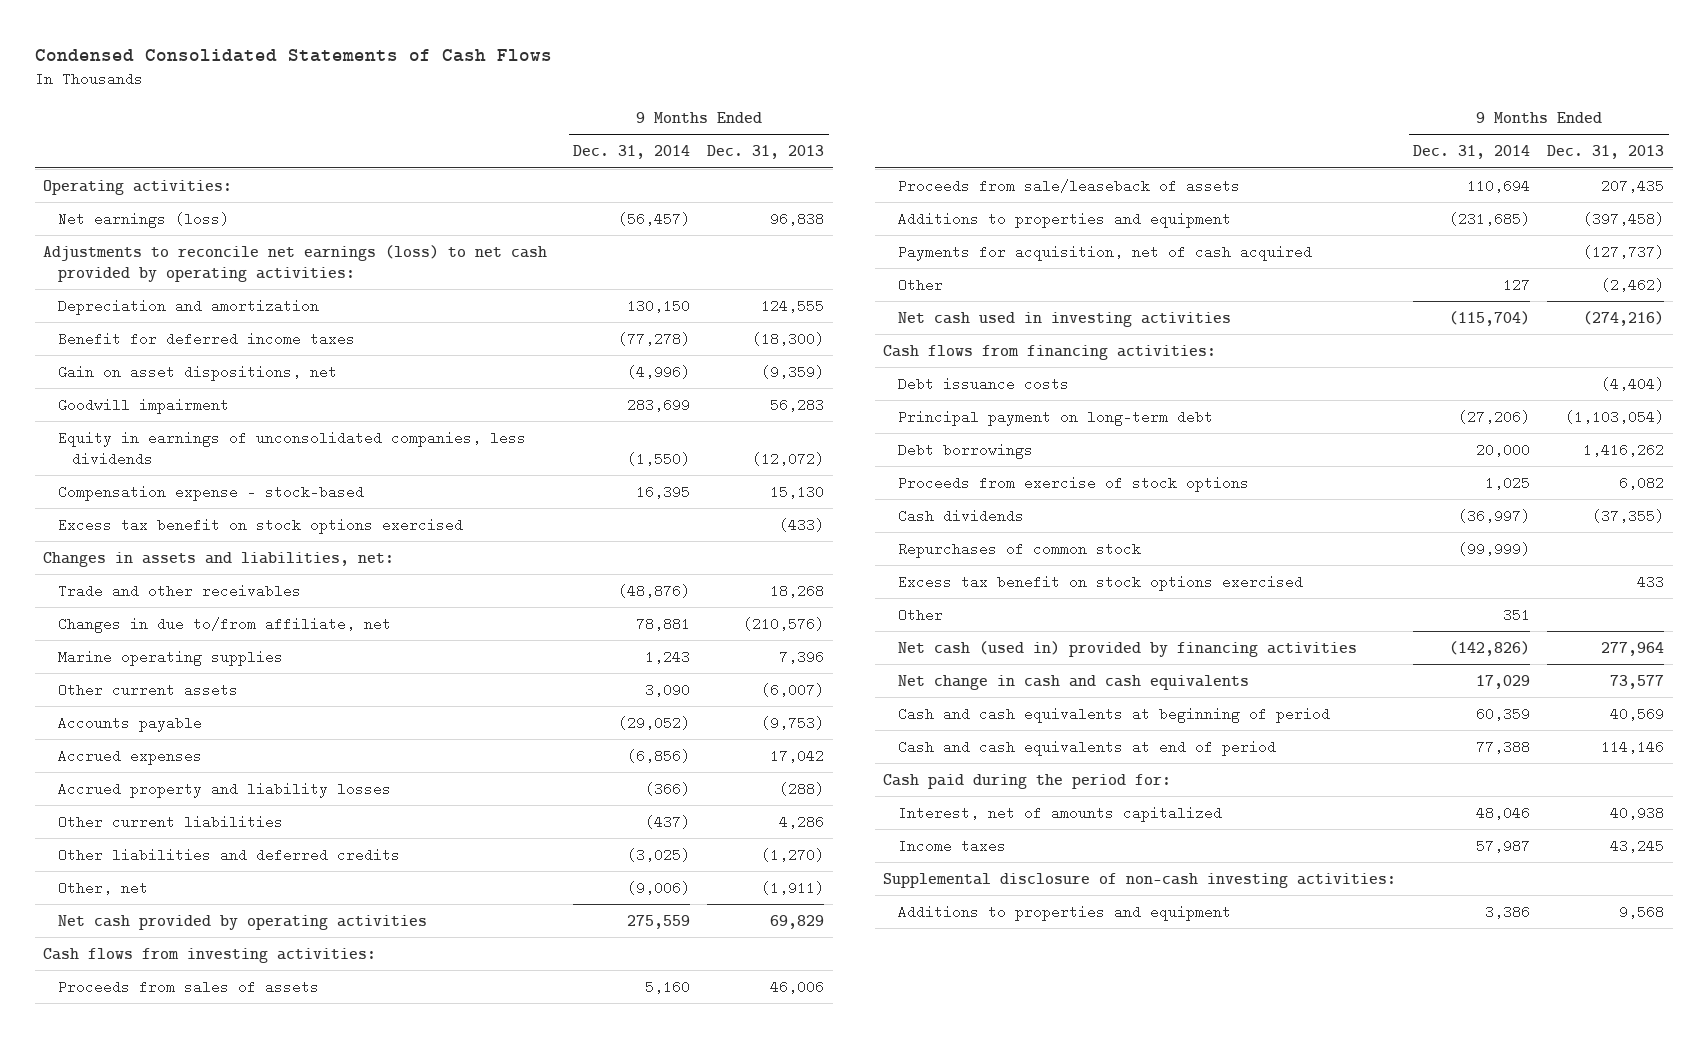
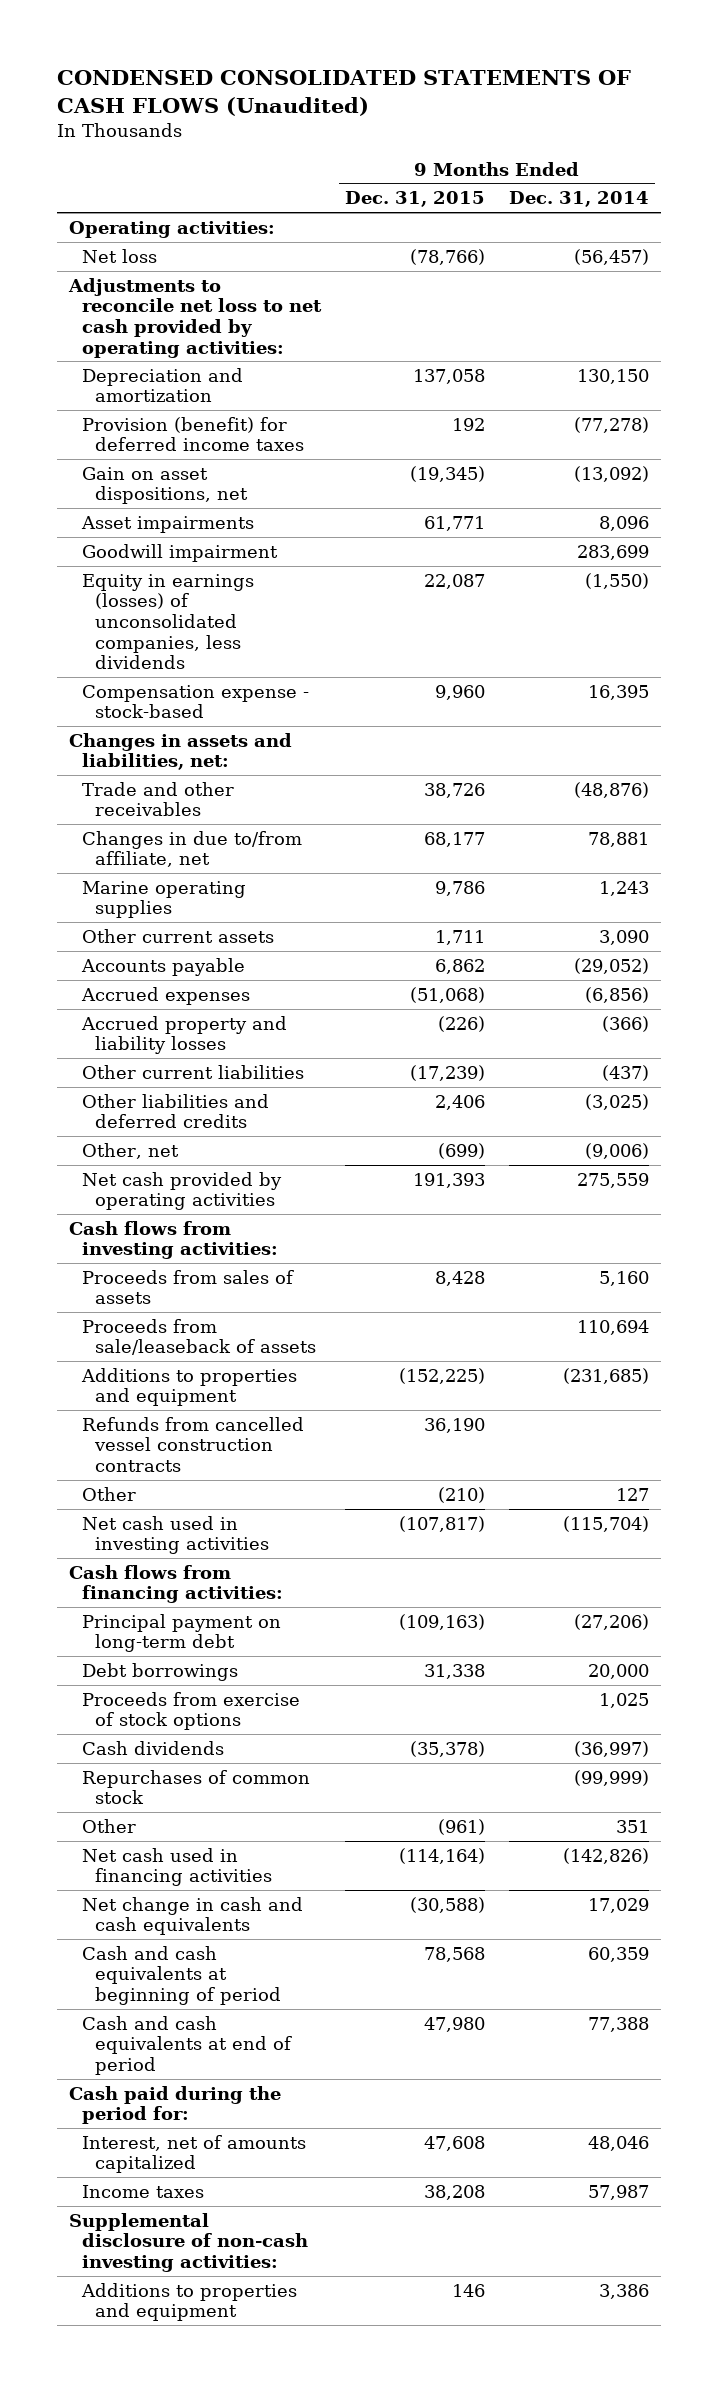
[34,49,552,63] Condensed Consolidated Statements of Cash Flows -> [56,69,631,116] CONDENSED CONSOLIDATED STATEMENTS OF CASH FLOWS (Unaudited)
[707,145,825,160] Dec. 31, 2013 -> none
none -> [344,191,485,208] Dec. 31, 2015
[57,211,229,228] Net earnings (loss) -> [81,248,157,263] Net loss
[43,244,548,282] Adjustments to reconcile net earnings (loss) to net cash provided by operating activities: -> [67,277,322,358] Adjustments to reconcile net loss to net cash provided by operating activities:
[57,331,355,346] Benefit for deferred income taxes -> [81,416,304,452] Provision (benefit) for deferred income taxes
[627,364,691,379] (4,996) -> [573,465,649,482] (13,092)
none -> [80,515,254,533] Asset impairments
[57,430,526,466] Equity in earnings of unconsolidated companies, less dividends -> [81,573,254,670] Equity in earnings (losses) of unconsolidated companies, less dividends
[57,517,463,534] Excess tax benefit on stock options exercised -> none
[898,244,1313,261] Payments for acquisition, net of cash acquired -> none
none -> [81,1416,304,1473] Refunds from cancelled vessel construction contracts
[898,376,1070,391] Debt issuance costs -> none
[898,574,1304,591] Excess tax benefit on stock options exercised -> none
[898,640,1358,657] Net cash (used in) provided by financing activities -> [81,1847,272,1887] Net cash used in financing activities

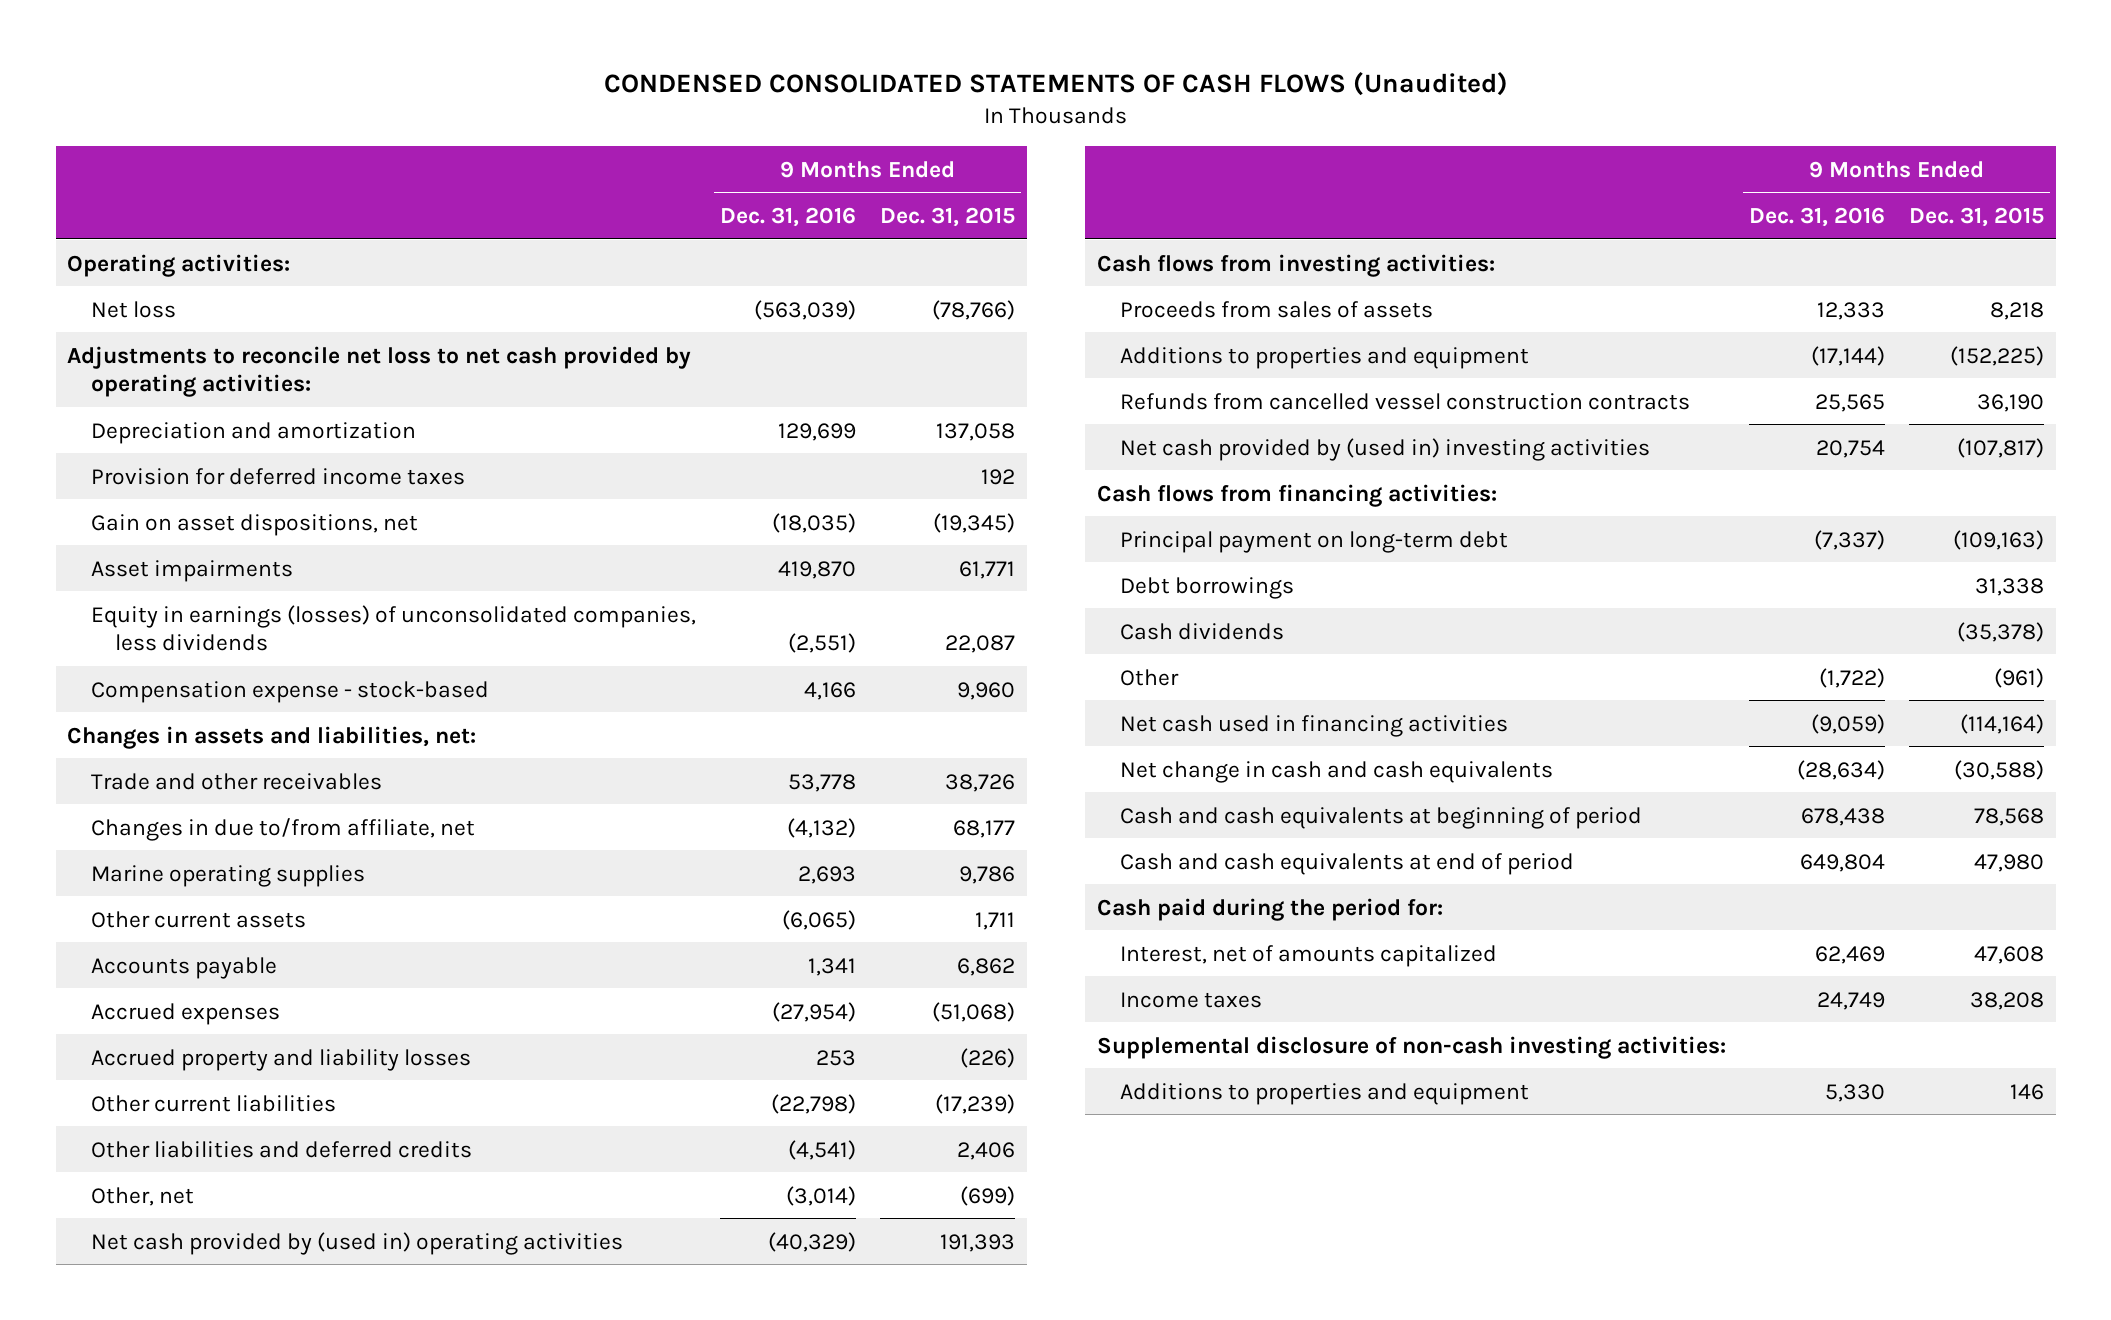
[508,191,649,208] Dec. 31, 2014 -> none
none -> [720,206,857,227] Dec. 31, 2016
[81,416,304,452] Provision (benefit) for deferred income taxes -> [91,467,466,485] Provision for deferred income taxes
[81,543,278,562] Goodwill impairment -> none
[81,1171,282,1211] Net cash provided by operating activities -> [91,1231,624,1255] Net cash provided by (used in) operating activities
[81,1318,316,1356] Proceeds from sale/leaseback of assets -> none
[434,1270,485,1286] 8,428 -> [1989,301,2044,320] 8,218
[81,1486,136,1501] Other -> none
[81,1515,269,1555] Net cash used in investing activities -> [1120,437,1651,461] Net cash provided by (used in) investing activities
[81,1691,300,1731] Proceeds from exercise of stock options -> none
[81,1769,310,1805] Repurchases of common stock -> none

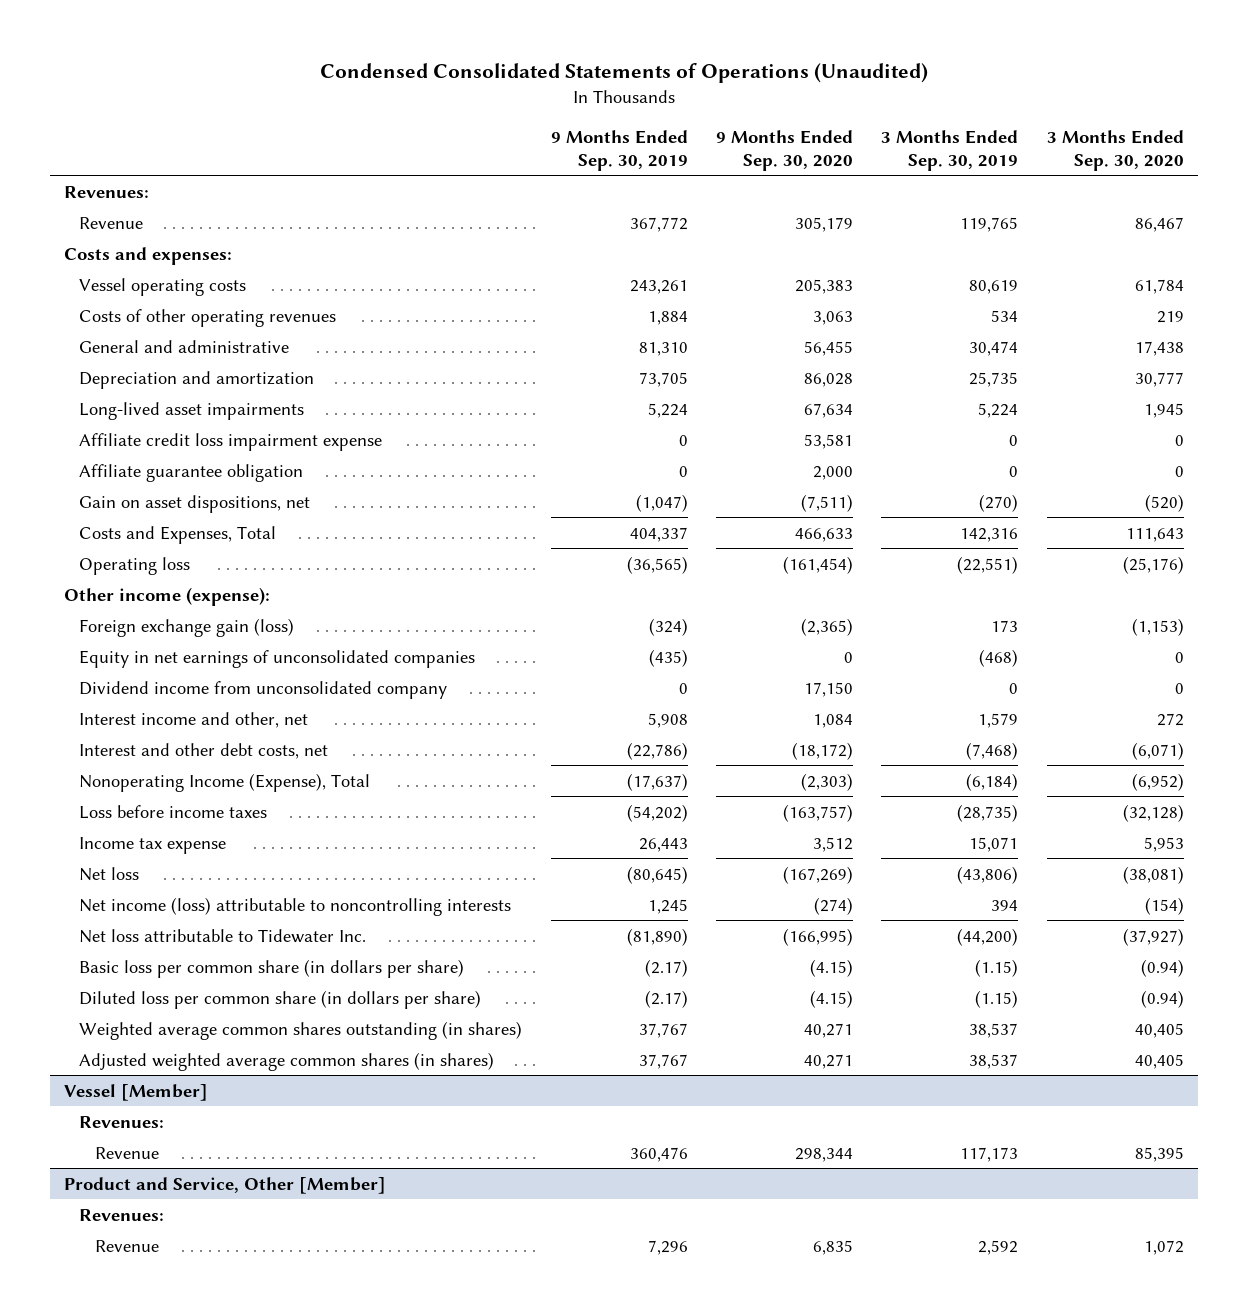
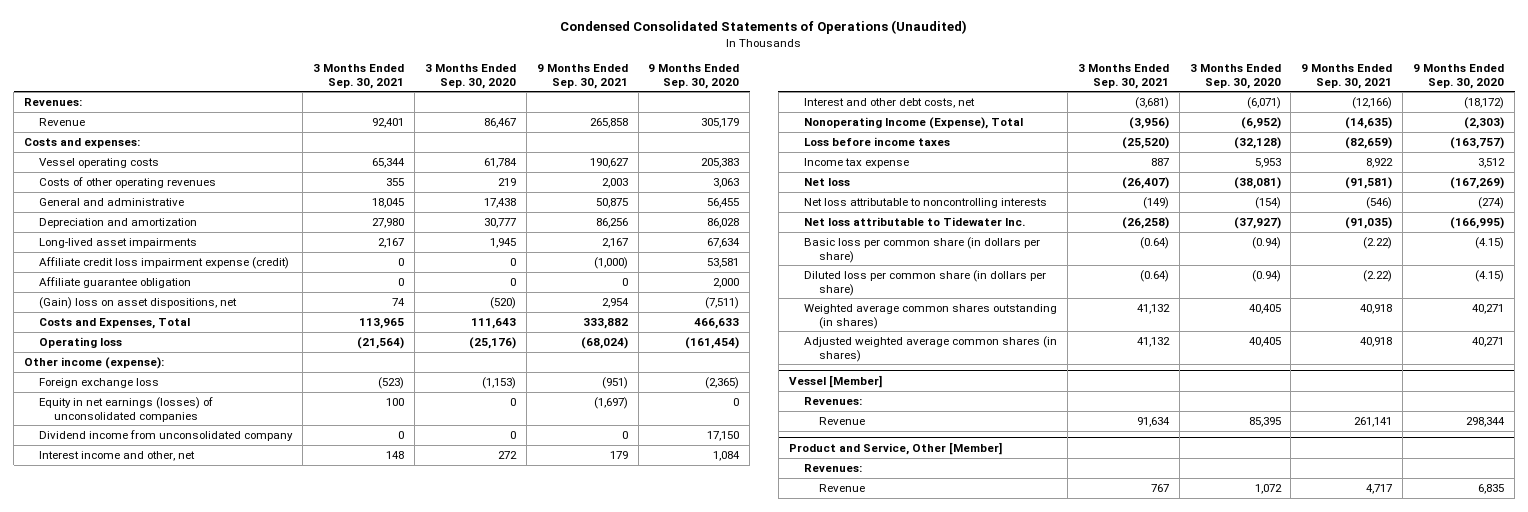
[550,130,688,171] 9 Months Ended Sep. 30, 2019 -> none
[881,130,1019,171] 3 Months Ended Sep. 30, 2019 -> none
none -> [313,63,405,89] 3 Months Ended Sep. 30, 2021
none -> [536,63,628,89] 9 Months Ended Sep. 30, 2021
[79,432,383,451] Affiliate credit loss impairment expense -> [39,256,290,269] Affiliate credit loss impairment expense (credit)
[79,494,311,513] Gain on asset dispositions, net -> [39,296,238,309] (Gain) loss on asset dispositions, net
[79,617,295,637] Foreign exchange gain (loss) -> [39,377,160,388] Foreign exchange loss
[79,649,476,668] Equity in net earnings of unconsolidated companies -> [39,396,214,422] Equity in net earnings (losses) of unconsolidated companies
[79,896,512,916] Net income (loss) attributable to noncontrolling interests -> [803,197,1047,208] Net loss attributable to noncontrolling interests

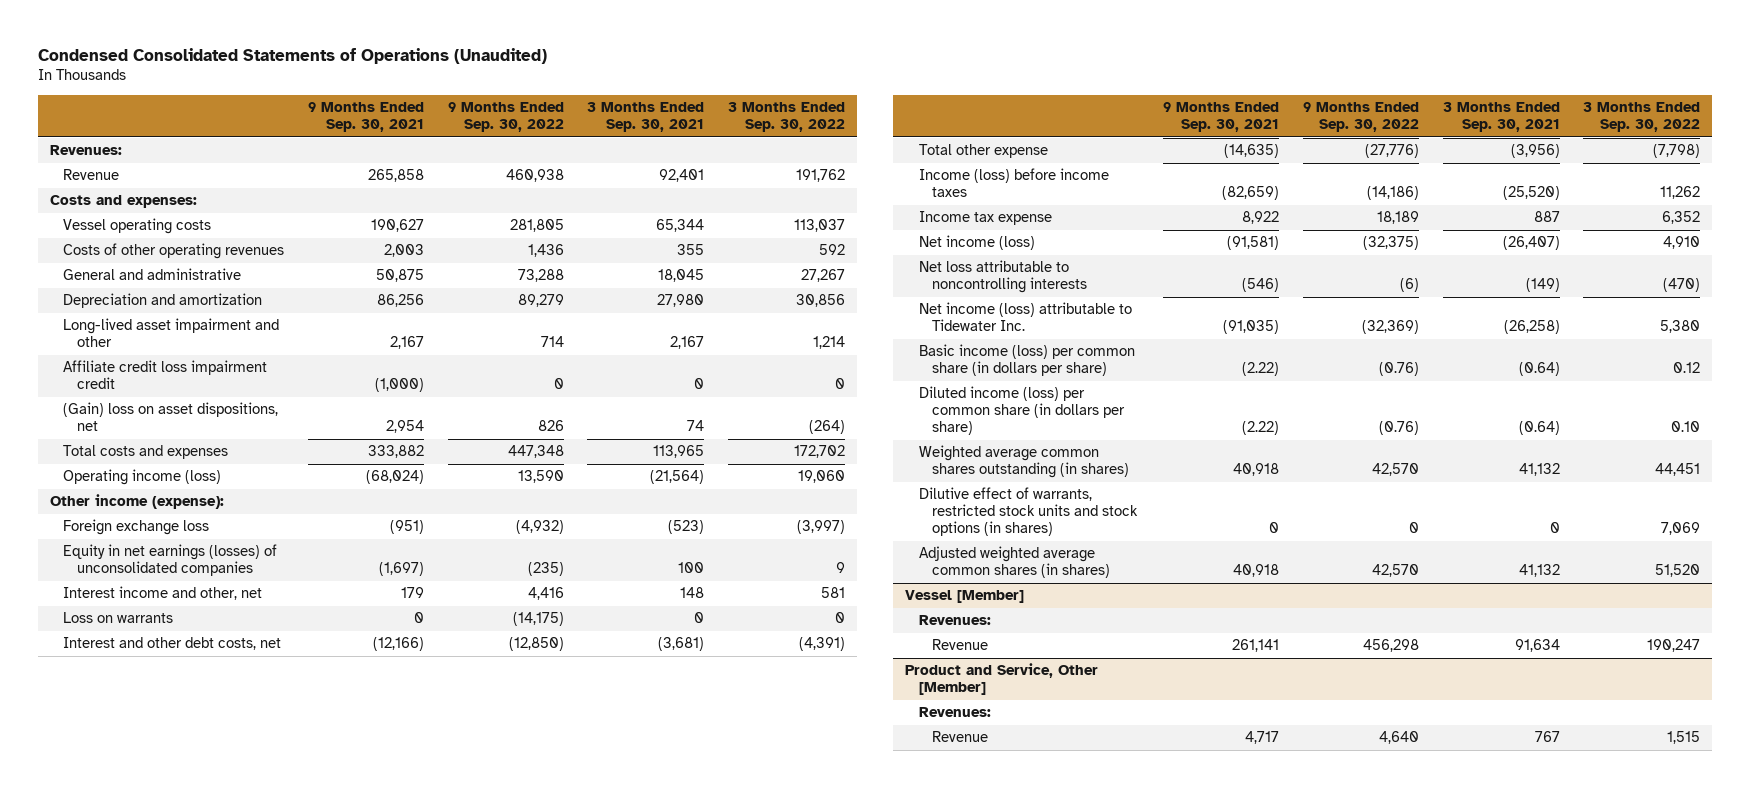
[424,63,516,89] 3 Months Ended Sep. 30, 2020 -> none
[648,63,740,89] 9 Months Ended Sep. 30, 2020 -> none
none -> [447,102,564,133] 9 Months Ended Sep. 30, 2022
none -> [728,102,846,133] 3 Months Ended Sep. 30, 2022
[39,276,192,288] Affiliate guarantee obligation -> none
[39,237,198,248] Long-lived asset impairments -> [63,318,280,348] Long-lived asset impairment and other
[39,256,290,269] Affiliate credit loss impairment expense (credit) -> [63,360,268,390] Affiliate credit loss impairment credit
[39,317,191,329] Costs and Expenses, Total -> [63,445,229,460] Total costs and expenses
[39,336,123,348] Operating loss -> [63,469,222,486] Operating income (loss)
[39,429,294,441] Dividend income from unconsolidated company -> none
none -> [63,612,174,624] Loss on warrants
[803,116,1023,129] Nonoperating Income (Expense), Total -> [918,144,1048,159] Total other expense
[803,136,950,146] Loss before income taxes -> [918,168,1109,198] Income (loss) before income taxes
[803,177,850,186] Net loss -> [918,235,1035,251] Net income (loss)
[803,216,1025,226] Net loss attributable to Tidewater Inc. -> [918,302,1132,332] Net income (loss) attributable to Tidewater Inc.
[803,236,1040,263] Basic loss per common share (in dollars per share) -> [918,344,1135,377] Basic income (loss) per common share (in dollars per share)
[803,269,1046,296] Diluted loss per common share (in dollars per share) -> [918,386,1126,436] Diluted income (loss) per common share (in dollars per share)
none -> [918,487,1139,537] Dilutive effect of warrants, restricted stock units and stock options (in shares)

